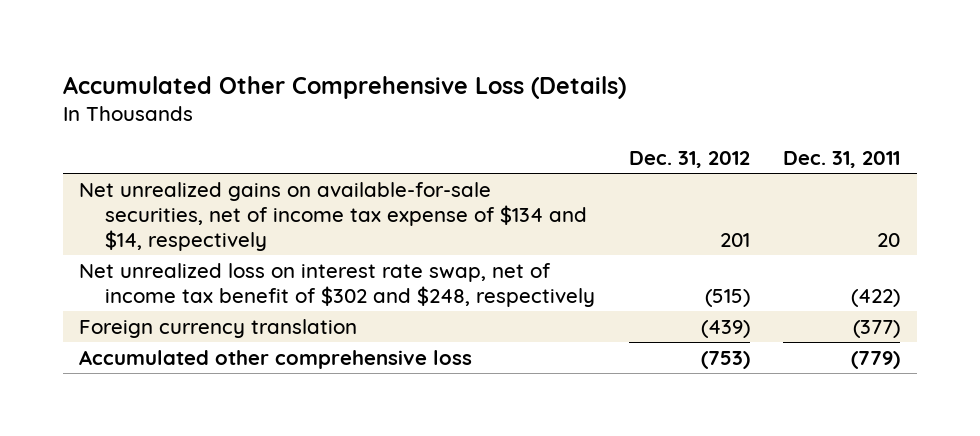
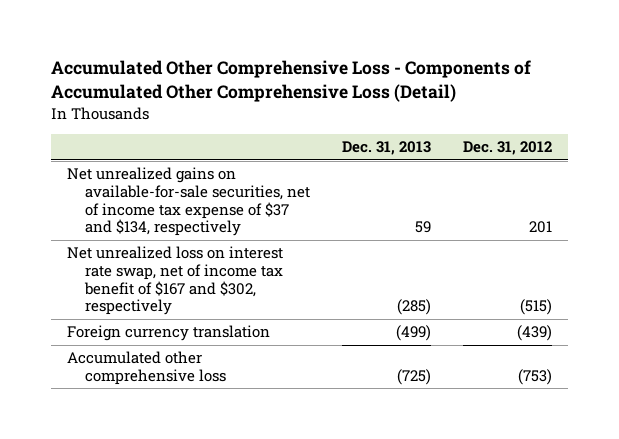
[62,76,626,100] Accumulated Other Comprehensive Loss (Details) -> [50,60,531,103] Accumulated Other Comprehensive Loss - Components of Accumulated Other Comprehensive Loss (Detail)
[783,150,901,168] Dec. 31, 2011 -> none
none -> [342,141,432,156] Dec. 31, 2013
[79,181,587,251] Net unrealized gains on available-for-sale securities, net of income tax expense of $134 and $14, respectively -> [66,167,311,237] Net unrealized gains on available-for-sale securities, net of income tax expense of $37 and $134, respectively
[79,262,595,307] Net unrealized loss on interest rate swap, net of income tax benefit of $302 and $248, respectively -> [66,246,284,316] Net unrealized loss on interest rate swap, net of income tax benefit of $167 and $302, respectively

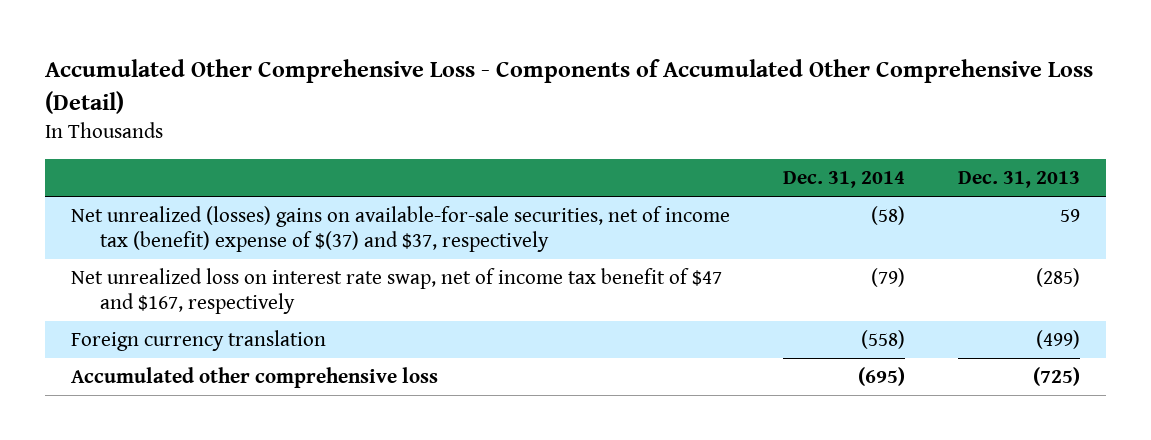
[462,141,552,156] Dec. 31, 2012 -> none
none -> [783,171,906,189] Dec. 31, 2014
[66,167,311,237] Net unrealized gains on available-for-sale securities, net of income tax expense of $37 and $134, respectively -> [71,206,731,253] Net unrealized (losses) gains on available-for-sale securities, net of income tax (benefit) expense of $(37) and $37, respectively
[66,246,284,316] Net unrealized loss on interest rate swap, net of income tax benefit of $167 and $302, respectively -> [71,268,723,315] Net unrealized loss on interest rate swap, net of income tax benefit of $47 and $167, respectively

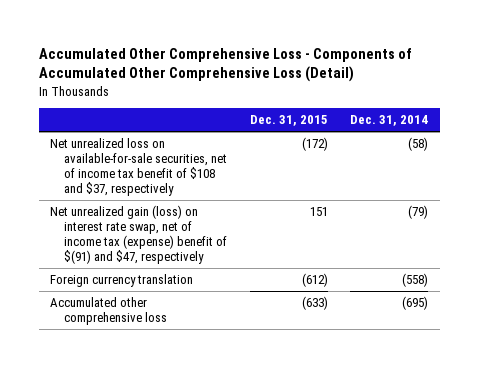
[957,171,1080,189] Dec. 31, 2013 -> none
none -> [249,115,328,127] Dec. 31, 2015
[71,206,731,253] Net unrealized (losses) gains on available-for-sale securities, net of income tax (benefit) expense of $(37) and $37, respectively -> [49,138,228,196] Net unrealized loss on available-for-sale securities, net of income tax benefit of $108 and $37, respectively
[71,268,723,315] Net unrealized loss on interest rate swap, net of income tax benefit of $47 and $167, respectively -> [49,205,228,264] Net unrealized gain (loss) on interest rate swap, net of income tax (expense) benefit of $(91) and $47, respectively

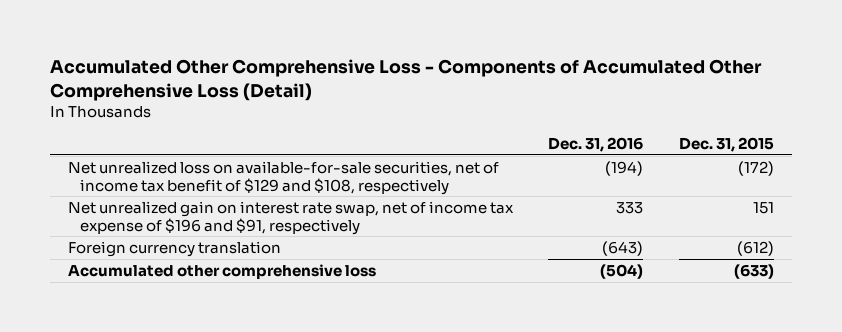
[350,115,429,127] Dec. 31, 2014 -> none
none -> [548,136,644,152] Dec. 31, 2016
[49,138,228,196] Net unrealized loss on available-for-sale securities, net of income tax benefit of $108 and $37, respectively -> [67,160,499,195] Net unrealized loss on available-for-sale securities, net of income tax benefit of $129 and $108, respectively
[49,205,228,264] Net unrealized gain (loss) on interest rate swap, net of income tax (expense) benefit of $(91) and $47, respectively -> [67,200,514,235] Net unrealized gain on interest rate swap, net of income tax expense of $196 and $91, respectively

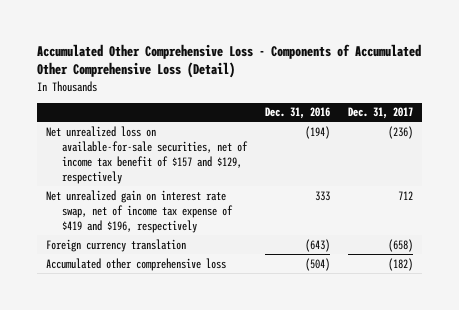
[679,136,775,152] Dec. 31, 2015 -> none
none -> [347,107,413,120] Dec. 31, 2017
[67,160,499,195] Net unrealized loss on available-for-sale securities, net of income tax benefit of $129 and $108, respectively -> [45,125,249,184] Net unrealized loss on available-for-sale securities, net of income tax benefit of $157 and $129, respectively
[67,200,514,235] Net unrealized gain on interest rate swap, net of income tax expense of $196 and $91, respectively -> [45,189,234,233] Net unrealized gain on interest rate swap, net of income tax expense of $419 and $196, respectively

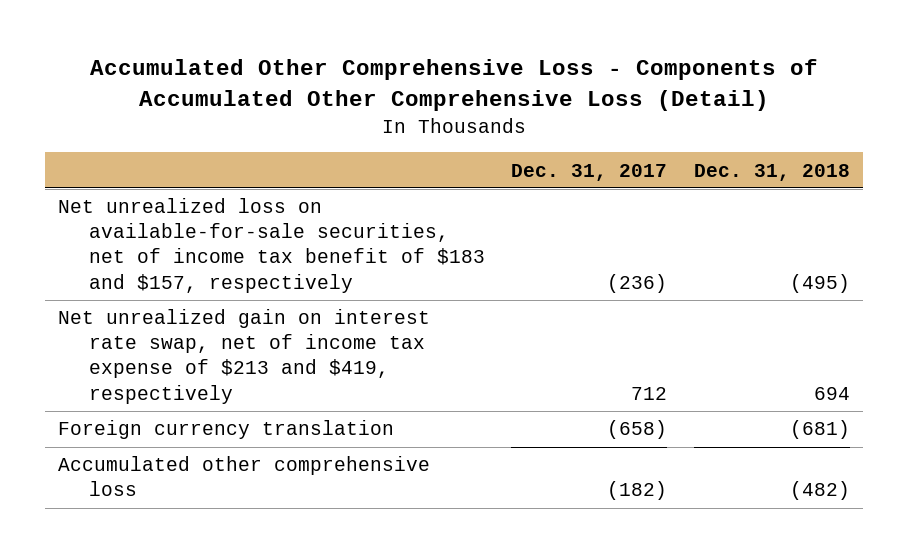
[265,107,331,120] Dec. 31, 2016 -> none
none -> [694,163,851,181] Dec. 31, 2018
[45,125,249,184] Net unrealized loss on available-for-sale securities, net of income tax benefit of $157 and $129, respectively -> [58,198,485,293] Net unrealized loss on available-for-sale securities, net of income tax benefit of $183 and $157, respectively
[45,189,234,233] Net unrealized gain on interest rate swap, net of income tax expense of $419 and $196, respectively -> [58,309,431,404] Net unrealized gain on interest rate swap, net of income tax expense of $213 and $419, respectively

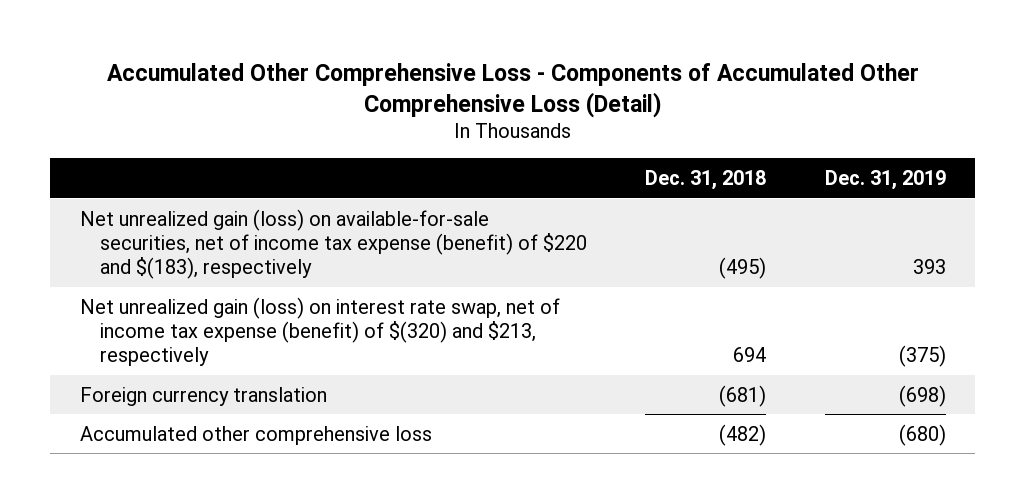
[511,163,668,181] Dec. 31, 2017 -> none
none -> [825,169,947,190] Dec. 31, 2019
[58,198,485,293] Net unrealized loss on available-for-sale securities, net of income tax benefit of $183 and $157, respectively -> [79,208,587,280] Net unrealized gain (loss) on available-for-sale securities, net of income tax expense (benefit) of $220 and $(183), respectively
[58,309,431,404] Net unrealized gain on interest rate swap, net of income tax expense of $213 and $419, respectively -> [79,296,560,367] Net unrealized gain (loss) on interest rate swap, net of income tax expense (benefit) of $(320) and $213, respectively

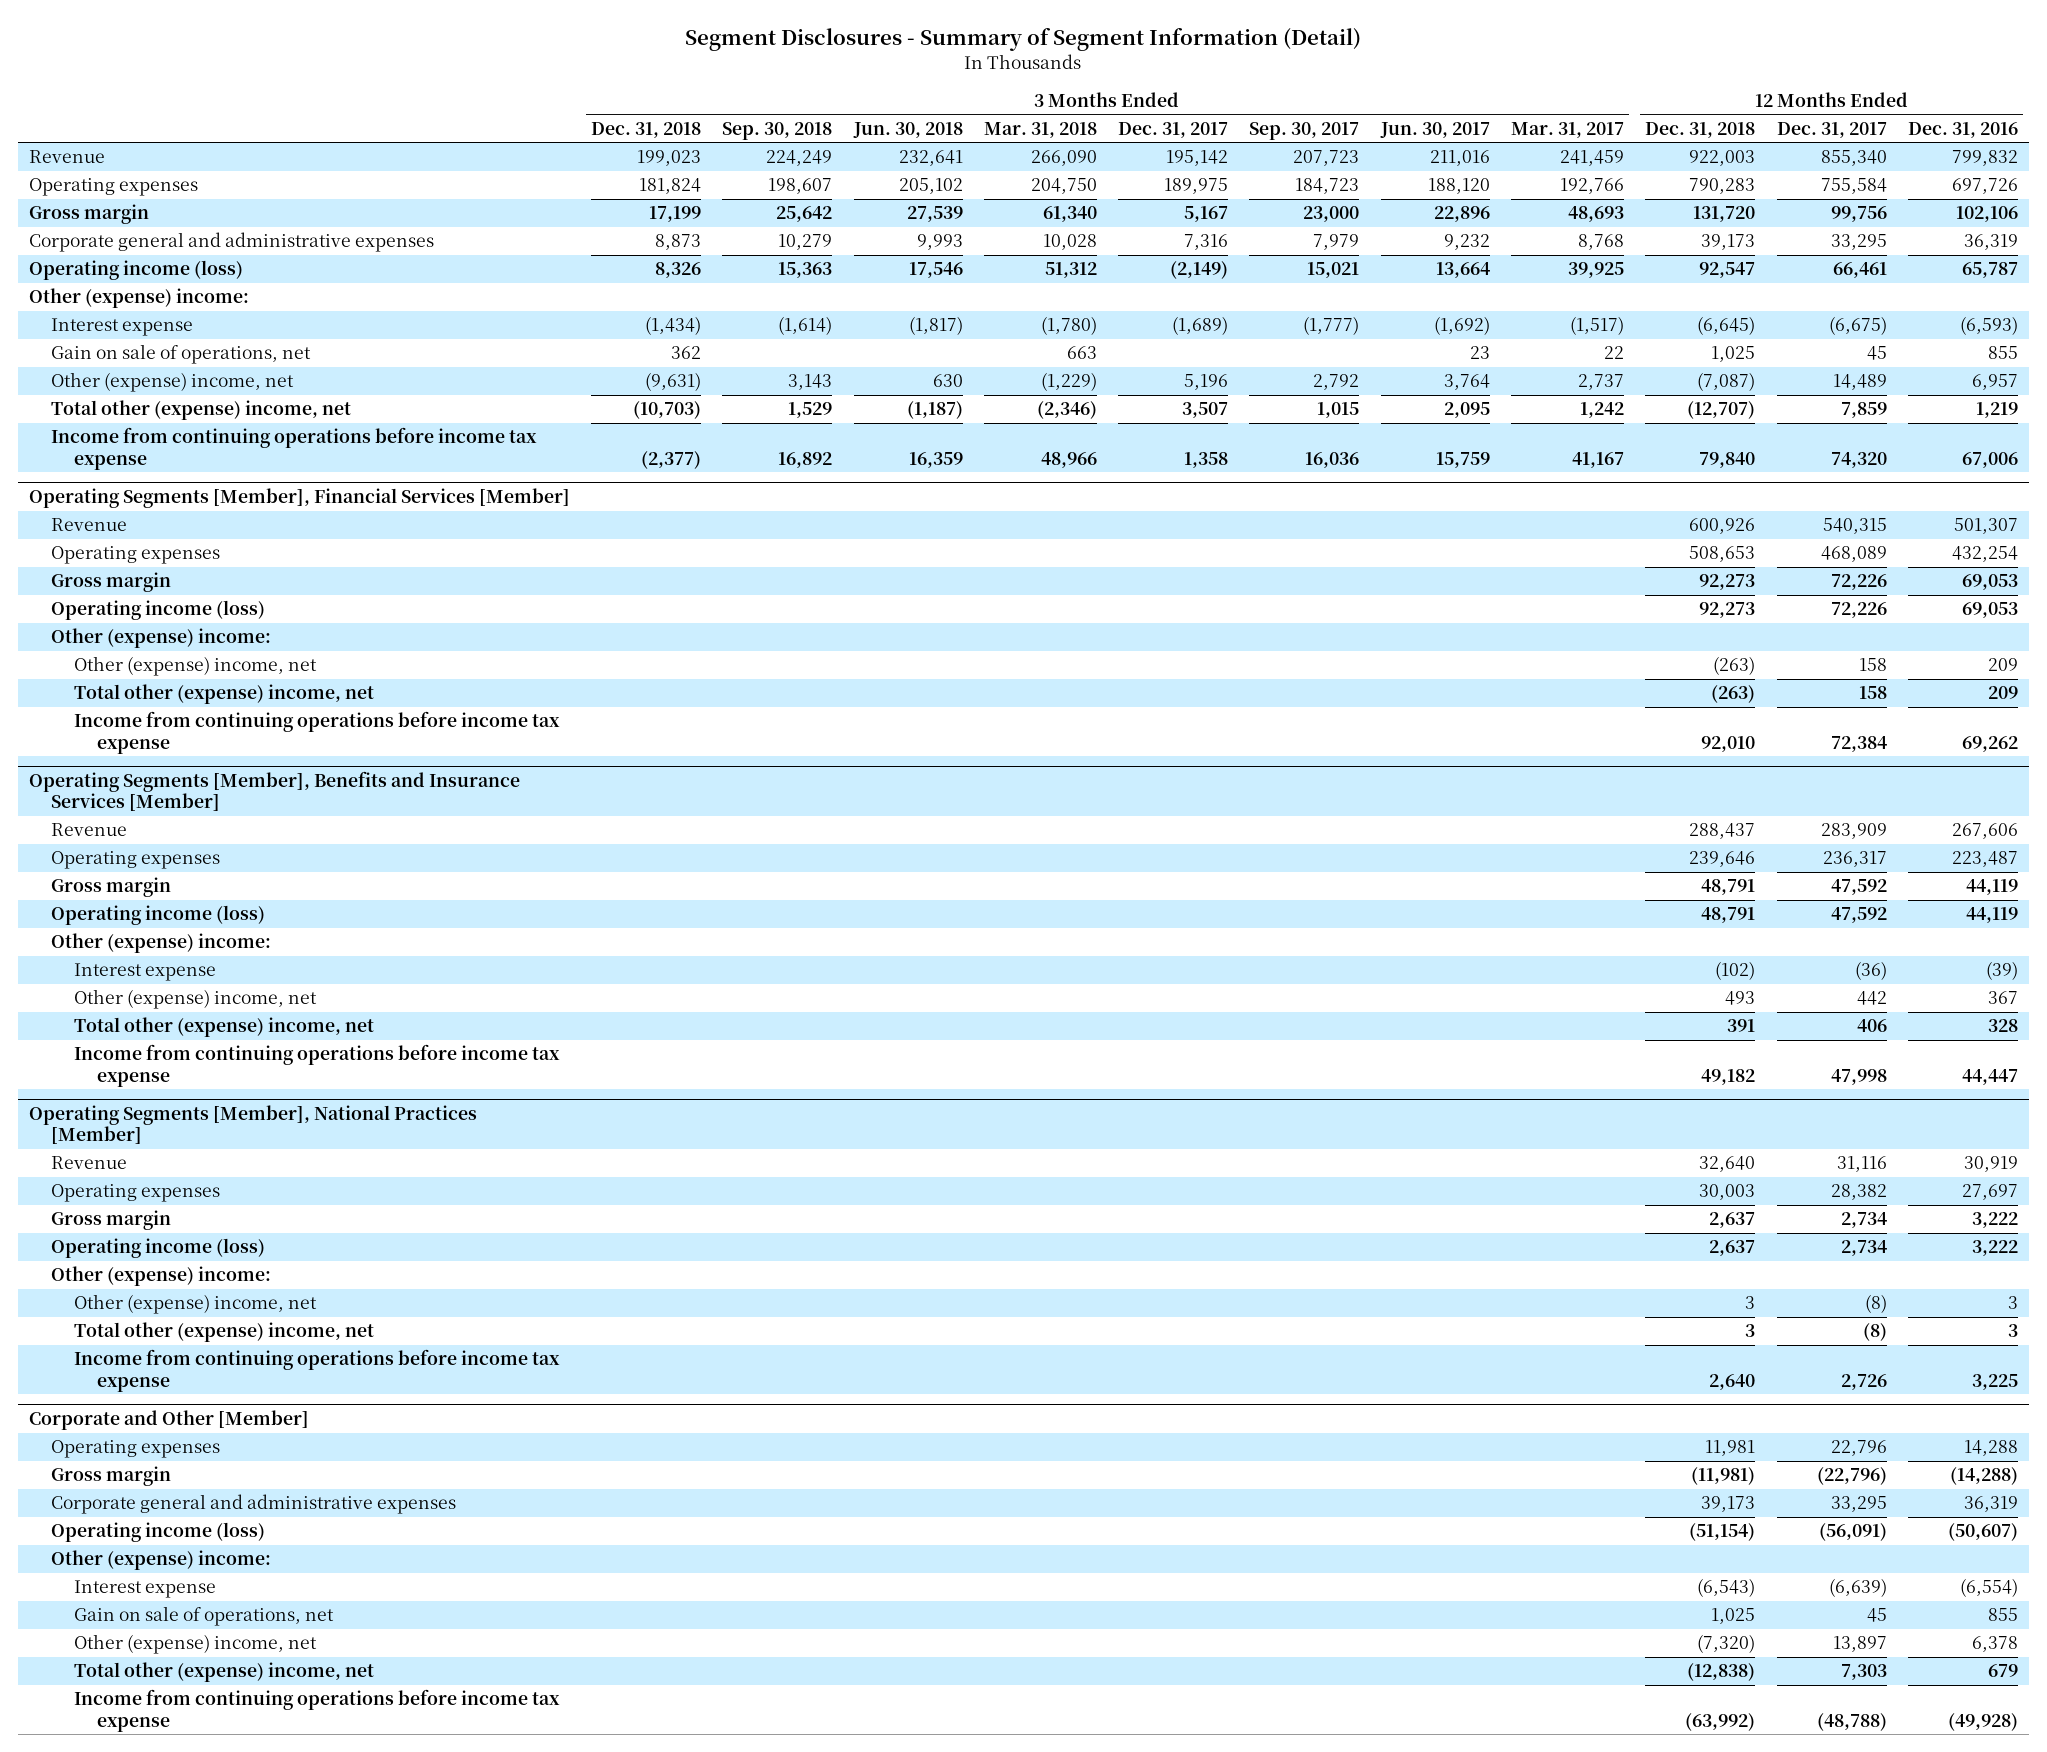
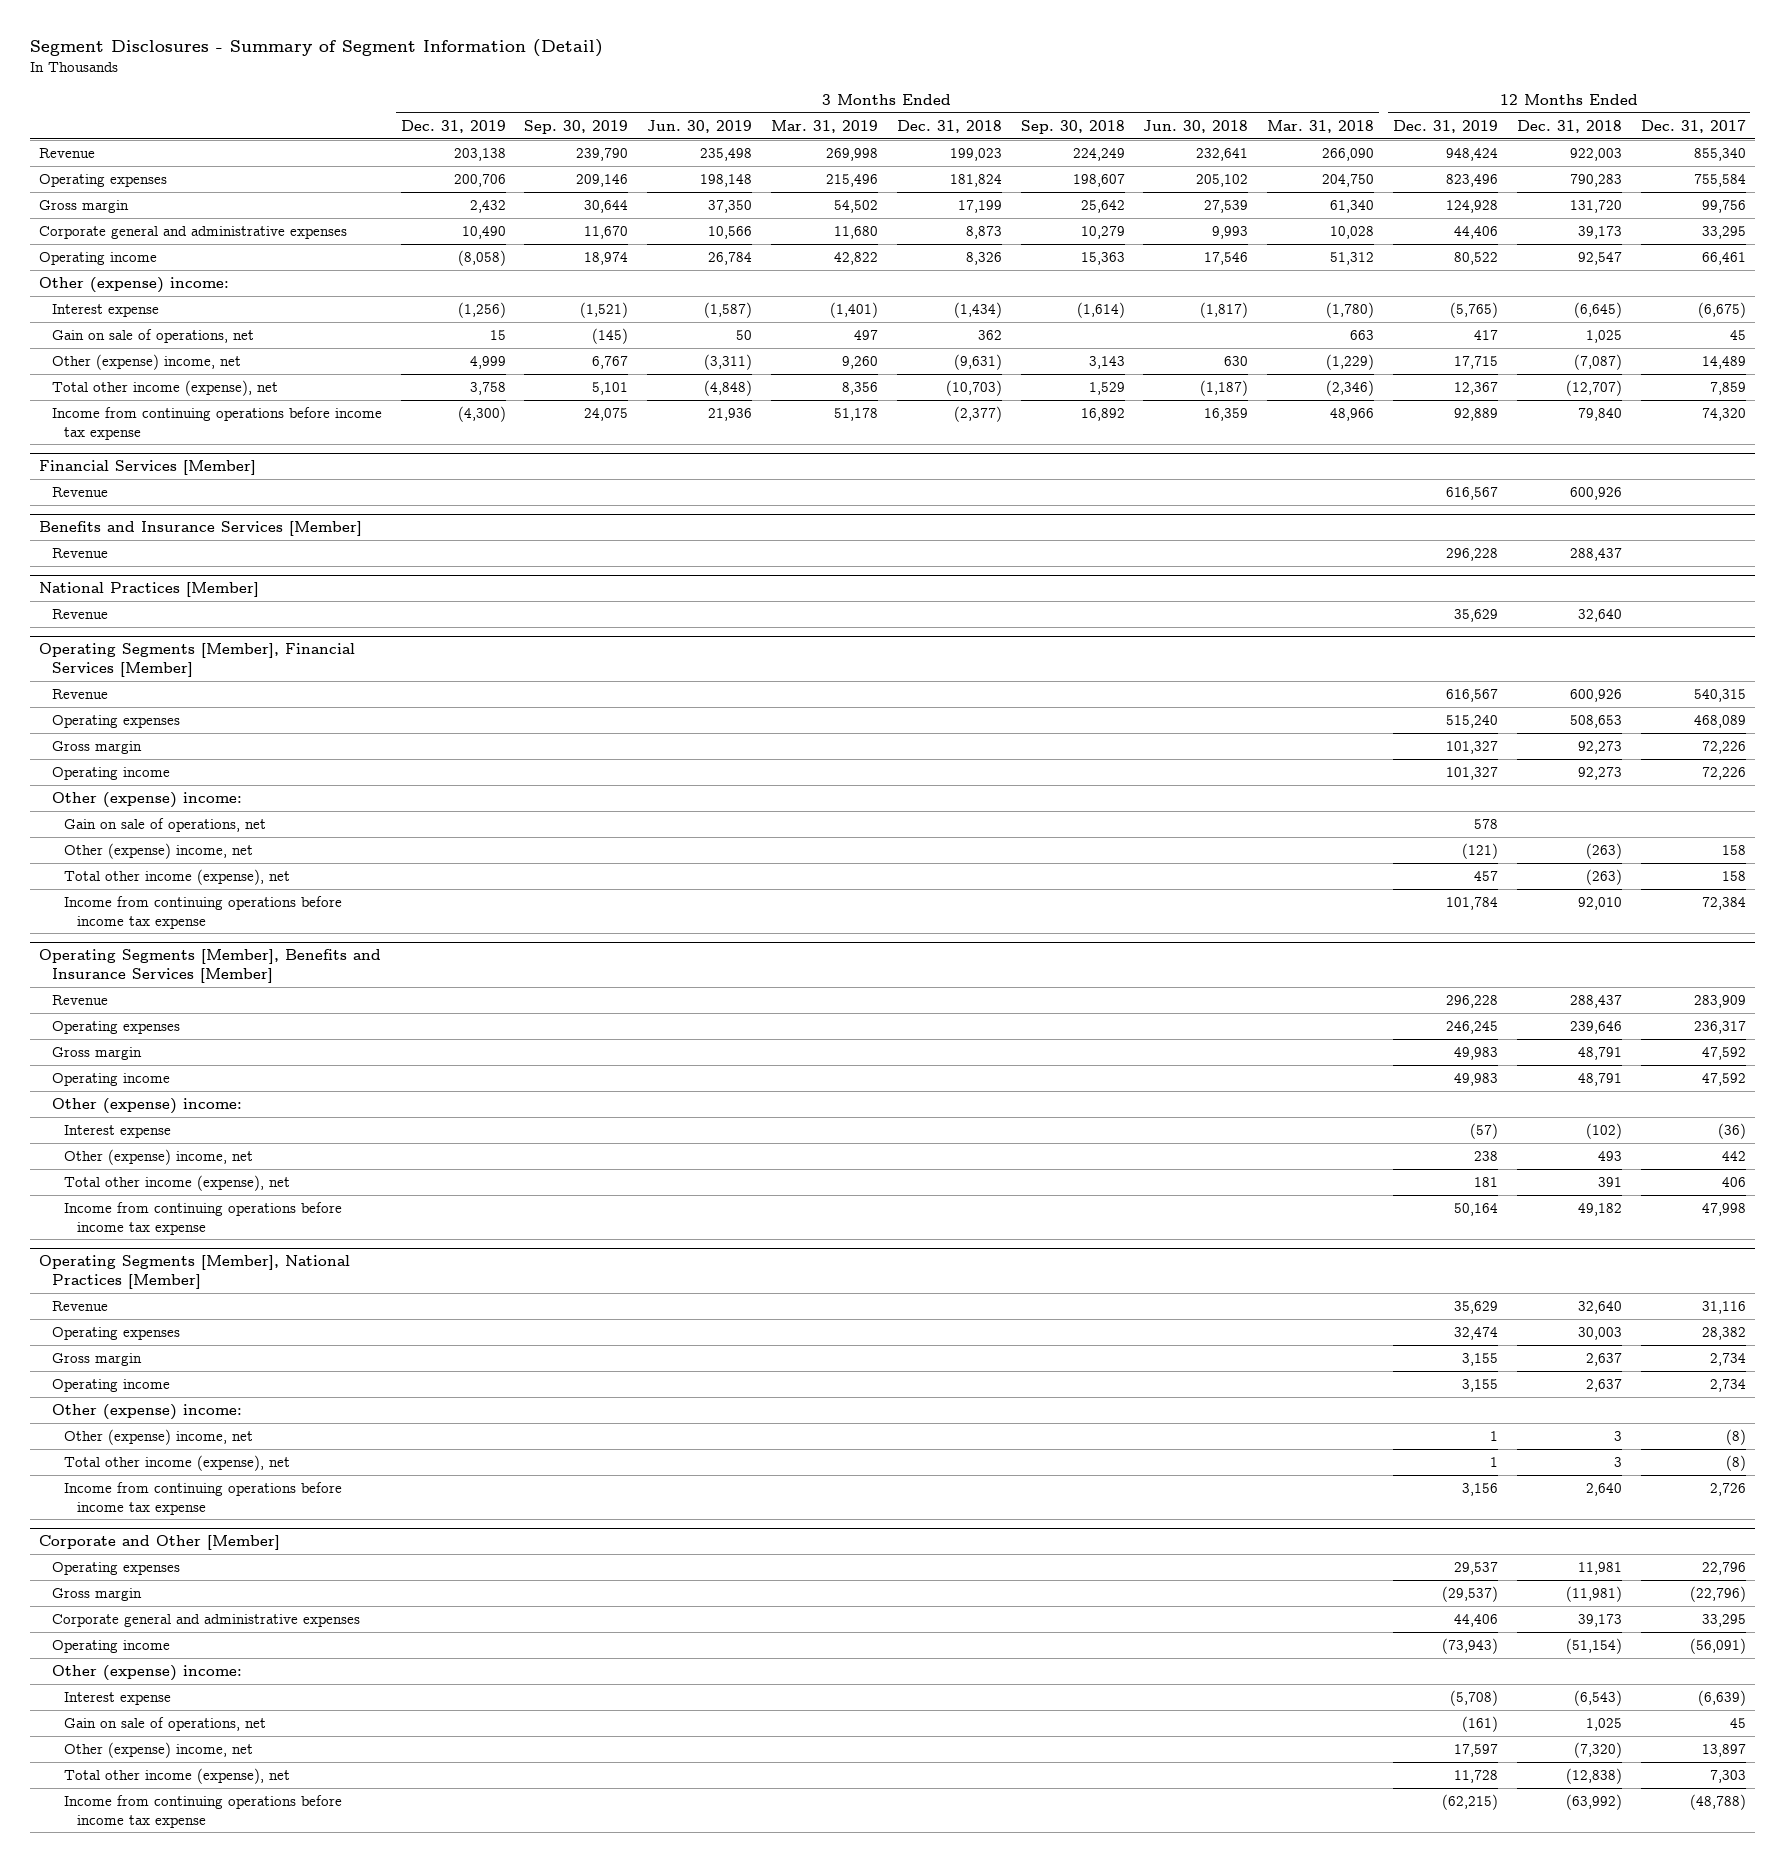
[1118,121,1229,138] Dec. 31, 2017 -> none
[1249,121,1360,140] Sep. 30, 2017 -> none
[1379,121,1490,138] Jun. 30, 2017 -> none
[1511,121,1625,138] Mar. 31, 2017 -> none
[1908,121,2019,138] Dec. 31, 2016 -> none
none -> [400,119,506,133] Dec. 31, 2019
none -> [524,119,629,134] Sep. 30, 2019
none -> [647,119,753,133] Jun. 30, 2019
none -> [770,119,878,133] Mar. 31, 2019
none -> [1393,119,1499,133] Dec. 31, 2019
[28,260,243,281] Operating income (loss) -> [39,251,158,265] Operating income
[51,400,352,421] Total other (expense) income, net -> [51,379,278,396] Total other income (expense), net
none -> [39,460,257,476] Financial Services [Member]
none -> [51,486,108,497] Revenue
none -> [39,521,363,537] Benefits and Insurance Services [Member]
none -> [51,547,108,558] Revenue
none -> [39,582,260,598] National Practices [Member]
none -> [51,608,108,619] Revenue
[51,600,266,621] Operating income (loss) -> [51,766,170,780] Operating income
none -> [64,817,267,832] Gain on sale of operations, net
[74,684,375,705] Total other (expense) income, net -> [64,868,291,885] Total other income (expense), net
[51,905,266,926] Operating income (loss) -> [51,1072,170,1086] Operating income
[74,1017,375,1038] Total other (expense) income, net -> [64,1174,291,1191] Total other income (expense), net
[51,1238,266,1259] Operating income (loss) -> [51,1378,170,1392] Operating income
[74,1322,375,1343] Total other (expense) income, net -> [64,1454,291,1471] Total other income (expense), net
[51,1522,266,1543] Operating income (loss) -> [51,1639,170,1653] Operating income
[74,1662,375,1683] Total other (expense) income, net -> [64,1767,291,1784] Total other income (expense), net

